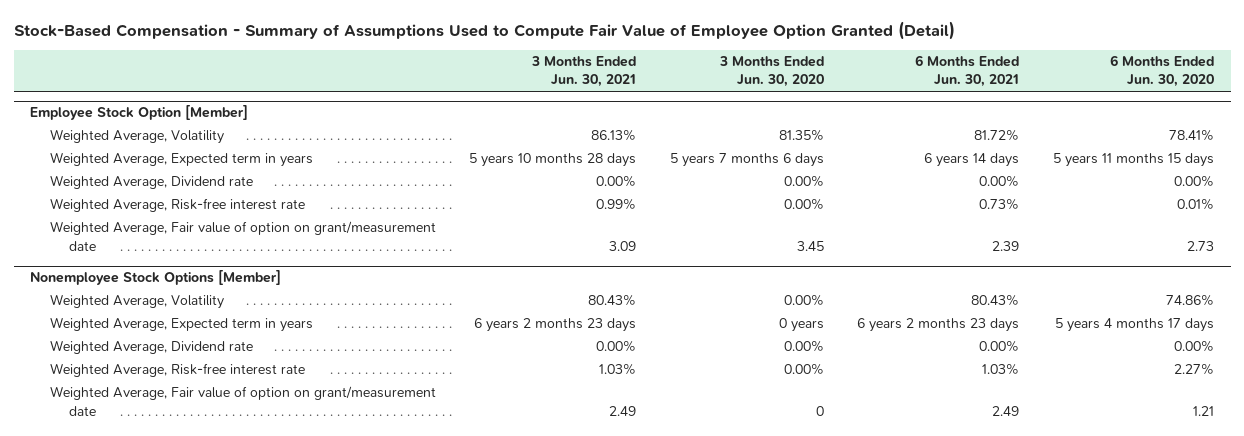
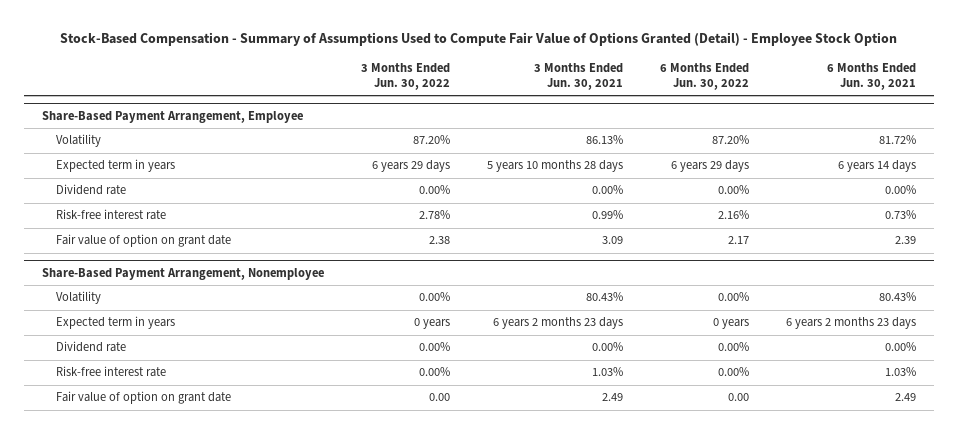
[13,20,955,40] Stock-Based Compensation - Summary of Assumptions Used to Compute Fair Value of Employee Option Granted (Detail) -> [60,32,898,47] Stock-Based Compensation - Summary of Assumptions Used to Compute Fair Value of Options Granted (Detail) - Employee Stock Option
[718,56,824,88] 3 Months Ended Jun. 30, 2020 -> none
[1109,55,1214,88] 6 Months Ended Jun. 30, 2020 -> none
none -> [361,62,451,91] 3 Months Ended Jun. 30, 2022
none -> [659,62,749,91] 6 Months Ended Jun. 30, 2022
[30,270,282,286] Nonemployee Stock Options [Member] -> none
[30,105,249,121] Employee Stock Option [Member] -> [42,110,304,123] Share-Based Payment Arrangement, Employee
[49,129,224,145] Weighted Average, Volatility -> [56,134,102,148] Volatility
[49,152,313,168] Weighted Average, Expected term in years -> [56,159,176,173] Expected term in years
[49,175,253,190] Weighted Average, Dividend rate -> [56,184,127,196] Dividend rate
[49,198,305,213] Weighted Average, Risk-free interest rate -> [56,209,167,221] Risk-free interest rate
[49,221,436,251] Weighted Average, Fair value of option on grant/measurement date -> [56,234,232,248] Fair value of option on grant date
none -> [42,267,325,280] Share-Based Payment Arrangement, Nonemployee
[49,294,224,310] Weighted Average, Volatility -> [56,291,102,305] Volatility
[49,317,313,333] Weighted Average, Expected term in years -> [56,316,176,330] Expected term in years
[49,340,253,355] Weighted Average, Dividend rate -> [56,341,127,353] Dividend rate
[49,363,305,378] Weighted Average, Risk-free interest rate -> [56,366,167,378] Risk-free interest rate
[49,386,436,416] Weighted Average, Fair value of option on grant/measurement date -> [56,391,232,405] Fair value of option on grant date

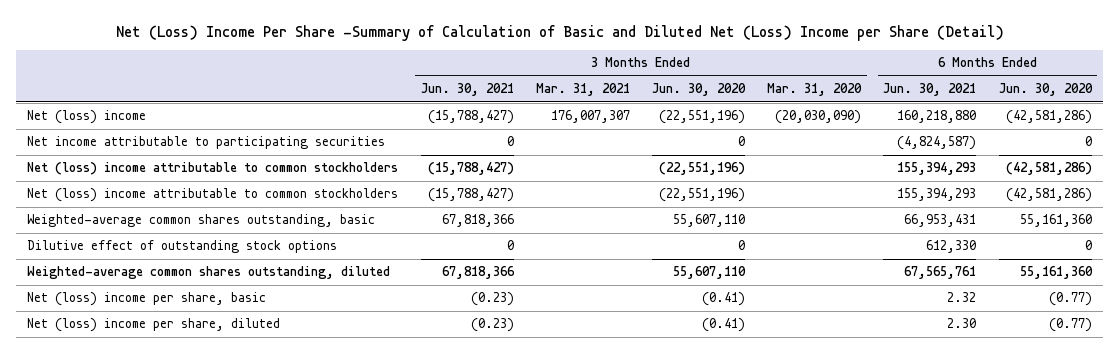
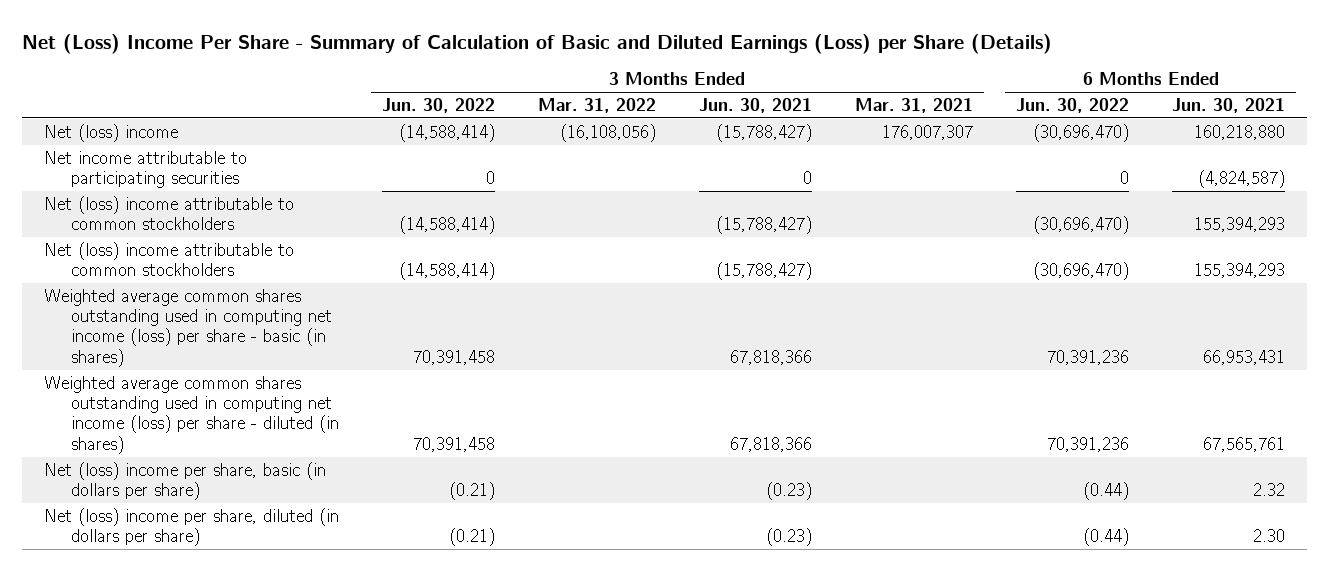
[115,24,1004,41] Net (Loss) Income Per Share -Summary of Calculation of Basic and Diluted Net (Loss) Income per Share (Detail) -> [22,34,1053,55] Net (Loss) Income Per Share - Summary of Calculation of Basic and Diluted Earnings (Loss) per Share (Details)
[652,83,747,97] Jun. 30, 2020 -> none
[767,83,863,97] Mar. 31, 2020 -> none
[998,83,1093,97] Jun. 30, 2020 -> none
none -> [381,97,495,113] Jun. 30, 2022
none -> [537,97,656,113] Mar. 31, 2022
none -> [1016,97,1130,113] Jun. 30, 2022
[27,240,338,254] Dilutive effect of outstanding stock options -> none
[27,214,376,228] Weighted-average common shares outstanding, basic -> [43,288,332,367] Weighted average common shares outstanding used in computing net income (loss) per share - basic (in shares)
[27,266,391,280] Weighted-average common shares outstanding, diluted -> [43,375,339,454] Weighted average common shares outstanding used in computing net income (loss) per share - diluted (in shares)
[27,292,267,307] Net (loss) income per share, basic -> [43,461,326,501] Net (loss) income per share, basic (in dollars per share)
[27,318,281,333] Net (loss) income per share, diluted -> [43,507,339,547] Net (loss) income per share, diluted (in dollars per share)

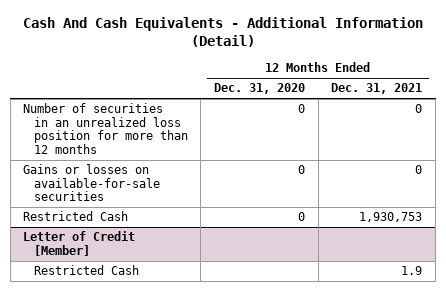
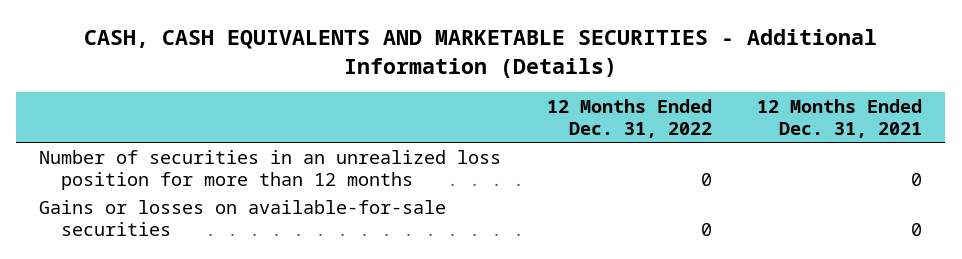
[22,17,423,48] Cash And Cash Equivalents - Additional Information (Detail) -> [83,29,877,78] CASH, CASH EQUIVALENTS AND MARKETABLE SECURITIES - Additional Information (Details)
[213,83,305,95] Dec. 31, 2020 -> none
none -> [546,99,712,139] 12 Months Ended Dec. 31, 2022
[23,211,129,222] Restricted Cash -> none
[23,231,136,256] Letter of Credit [Member] -> none
[33,265,139,276] Restricted Cash -> none

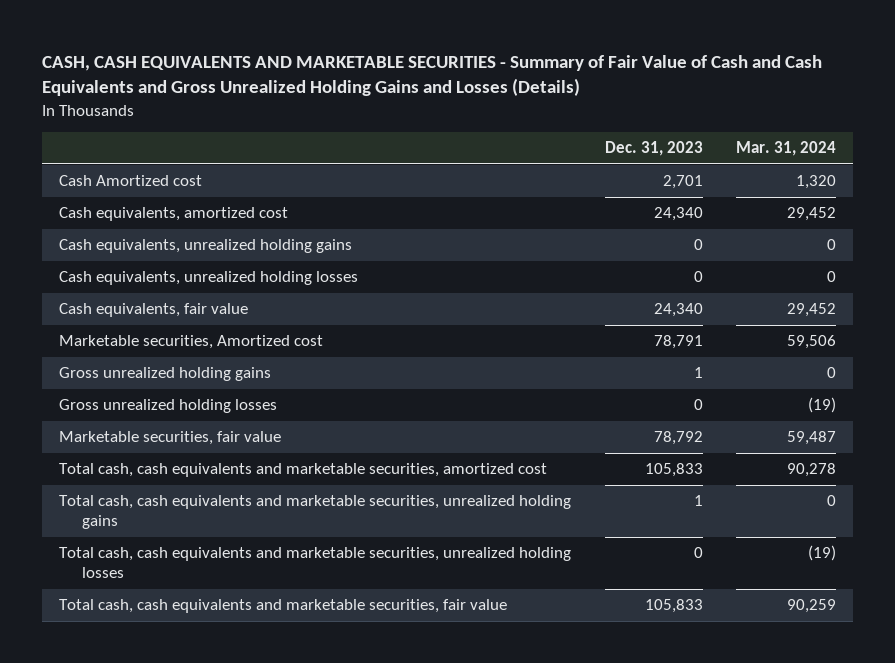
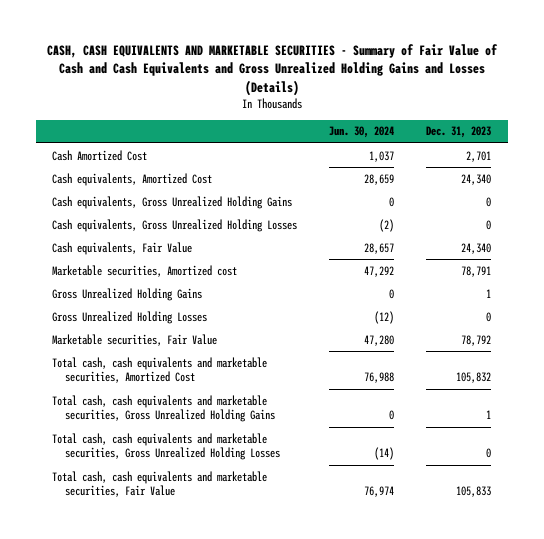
[736,141,837,157] Mar. 31, 2024 -> none
none -> [329,126,395,139] Jun. 30, 2024
[58,175,202,187] Cash Amortized cost -> [52,149,148,161] Cash Amortized Cost
[58,207,288,222] Cash equivalents, amortized cost -> [52,172,213,186] Cash equivalents, Amortized Cost
[58,239,352,254] Cash equivalents, unrealized holding gains -> [52,195,293,209] Cash equivalents, Gross Unrealized Holding Gains
[58,271,358,286] Cash equivalents, unrealized holding losses -> [52,218,298,232] Cash equivalents, Gross Unrealized Holding Losses
[58,303,248,318] Cash equivalents, fair value -> [52,241,193,255] Cash equivalents, Fair Value
[58,367,271,382] Gross unrealized holding gains -> [52,287,203,301] Gross Unrealized Holding Gains
[58,399,277,414] Gross unrealized holding losses -> [52,310,208,324] Gross Unrealized Holding Losses
[58,431,281,446] Marketable securities, fair value -> [52,333,218,346] Marketable securities, Fair Value
[58,463,547,478] Total cash, cash equivalents and marketable securities, amortized cost -> [52,356,268,384] Total cash, cash equivalents and marketable securities, Amortized Cost
[644,463,703,478] 105,833 -> [456,372,492,384] 105,832
[58,495,571,530] Total cash, cash equivalents and marketable securities, unrealized holding gains -> [52,394,276,423] Total cash, cash equivalents and marketable securities, Gross Unrealized Holding Gains
[58,547,571,579] Total cash, cash equivalents and marketable securities, unrealized holding losses -> [52,432,281,461] Total cash, cash equivalents and marketable securities, Gross Unrealized Holding Losses
[58,599,507,614] Total cash, cash equivalents and marketable securities, fair value -> [52,470,268,498] Total cash, cash equivalents and marketable securities, Fair Value

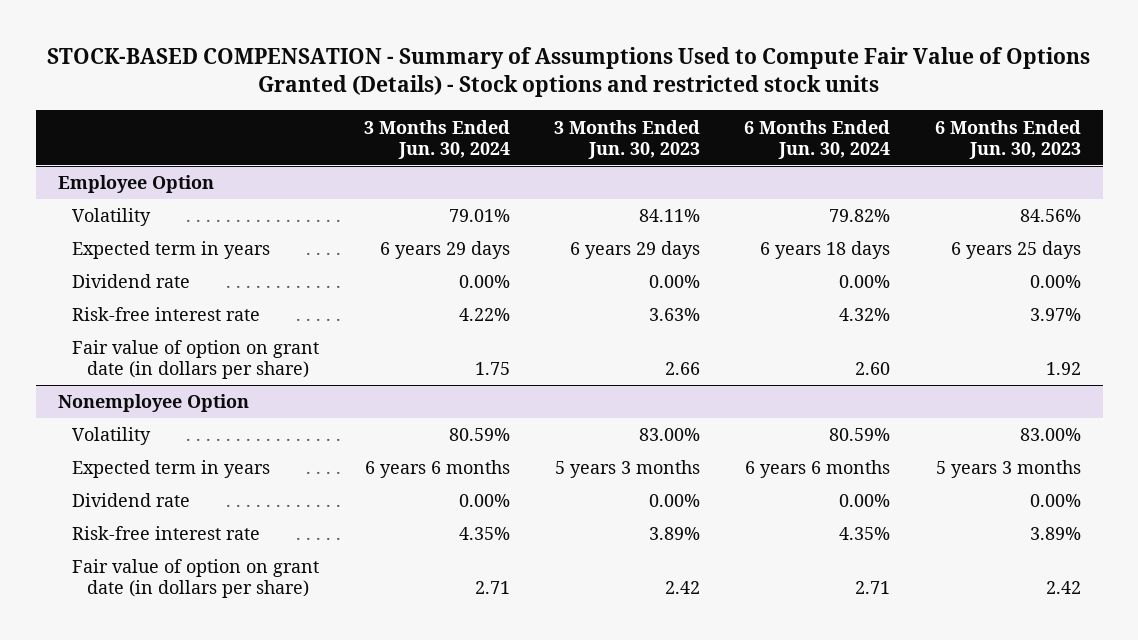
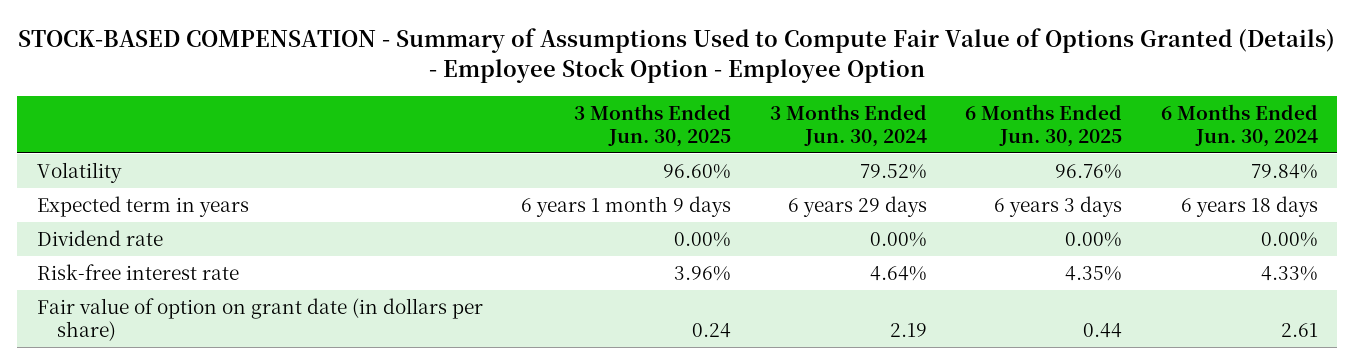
[47,46,1091,98] STOCK-BASED COMPENSATION - Summary of Assumptions Used to Compute Fair Value of Options Granted (Details) - Stock options and restricted stock units -> [18,28,1336,83] STOCK-BASED COMPENSATION - Summary of Assumptions Used to Compute Fair Value of Options Granted (Details) - Employee Stock Option - Employee Option
[553,119,700,159] 3 Months Ended Jun. 30, 2023 -> none
[934,119,1081,159] 6 Months Ended Jun. 30, 2023 -> none
none -> [574,103,732,148] 3 Months Ended Jun. 30, 2025
none -> [965,103,1123,148] 6 Months Ended Jun. 30, 2025
[57,175,214,194] Employee Option -> none
[448,209,510,223] 79.01% -> [859,163,927,179] 79.52%
[829,209,891,223] 79.82% -> [1250,163,1318,179] 79.84%
[57,394,249,413] Nonemployee Option -> none
[72,427,152,446] Volatility -> none
[72,460,271,479] Expected term in years -> none
[72,493,191,508] Dividend rate -> none
[72,526,261,541] Risk-free interest rate -> none
[72,559,320,599] Fair value of option on grant date (in dollars per share) -> none
[458,308,510,322] 4.22% -> [869,265,927,281] 4.64%
[839,308,891,322] 4.32% -> [1260,265,1318,281] 4.33%
[474,362,510,376] 1.75 -> [889,323,927,338] 2.19
[855,362,891,376] 2.60 -> [1280,323,1318,338] 2.61

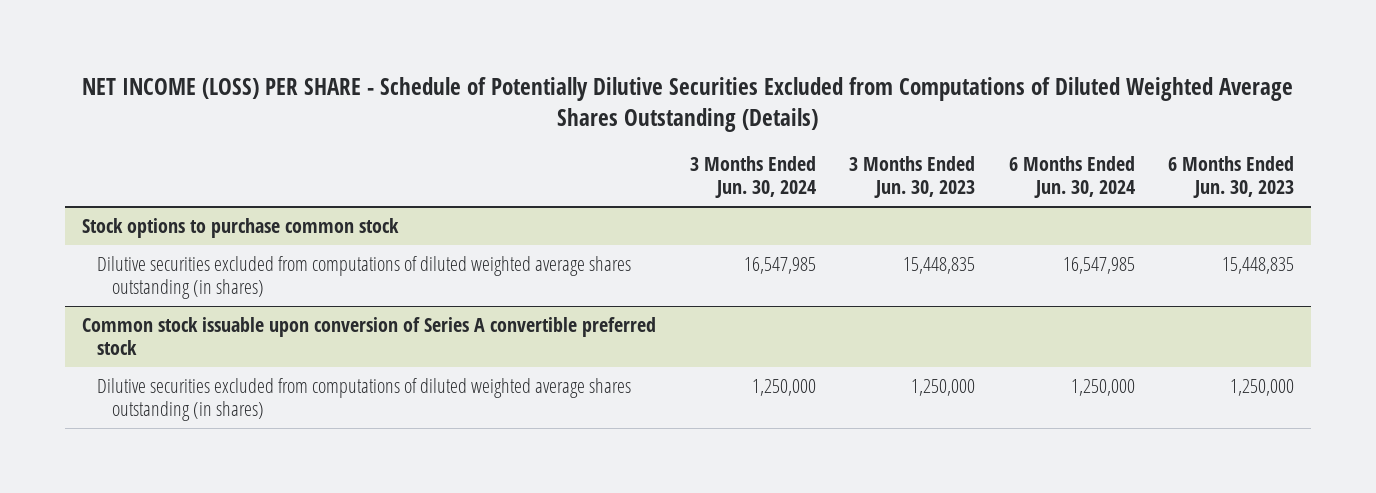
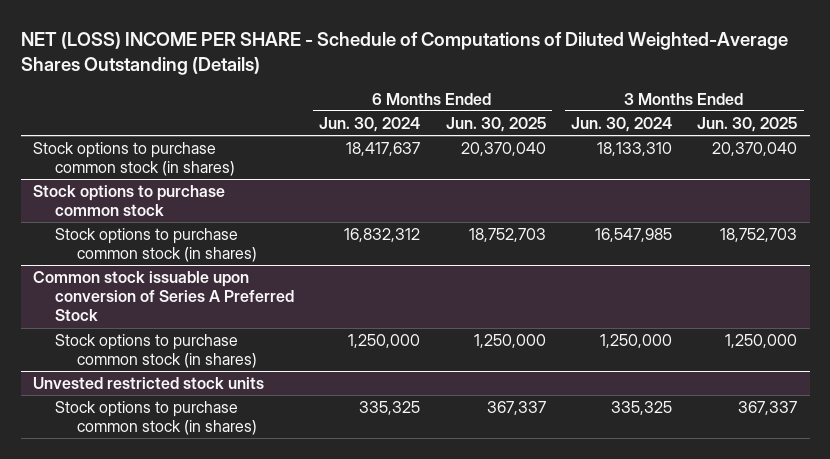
[82,77,1294,132] NET INCOME (LOSS) PER SHARE - Schedule of Potentially Dilutive Securities Excluded from Computations of Diluted Weighted Average Shares Outstanding (Details) -> [20,31,788,75] NET (LOSS) INCOME PER SHARE - Schedule of Computations of Diluted Weighted-Average Shares Outstanding (Details)
[849,155,976,199] 3 Months Ended Jun. 30, 2023 -> none
[1168,155,1295,199] 6 Months Ended Jun. 30, 2023 -> none
none -> [445,116,546,132] Jun. 30, 2025
none -> [697,116,798,132] Jun. 30, 2025
none -> [33,141,235,177] Stock options to purchase common stock (in shares)
[96,255,631,300] Dilutive securities excluded from computations of diluted weighted average shares outstanding (in shares) -> none
none -> [54,227,257,263] Stock options to purchase common stock (in shares)
[82,316,657,356] Common stock issuable upon conversion of Series A convertible preferred stock -> [33,270,294,322] Common stock issuable upon conversion of Series A Preferred Stock
[96,377,631,422] Dilutive securities excluded from computations of diluted weighted average shares outstanding (in shares) -> [54,333,257,369] Stock options to purchase common stock (in shares)
none -> [33,376,265,389] Unvested restricted stock units
none -> [54,400,257,436] Stock options to purchase common stock (in shares)

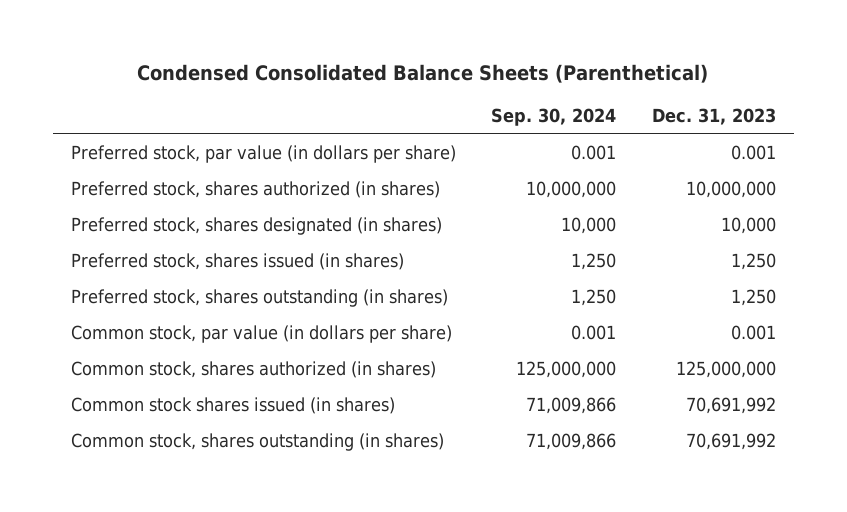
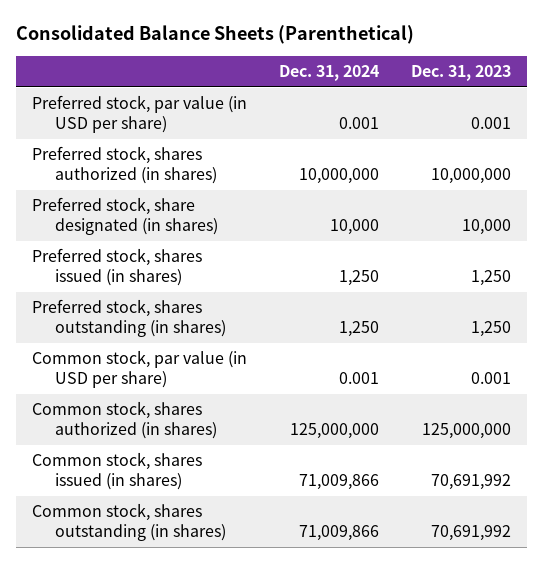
[137,64,709,84] Condensed Consolidated Balance Sheets (Parenthetical) -> [15,25,414,45] Consolidated Balance Sheets (Parenthetical)
[491,108,617,127] Sep. 30, 2024 -> none
none -> [279,65,380,82] Dec. 31, 2024
[70,145,456,164] Preferred stock, par value (in dollars per share) -> [31,94,247,134] Preferred stock, par value (in USD per share)
[70,217,442,236] Preferred stock, shares designated (in shares) -> [31,196,219,236] Preferred stock, share designated (in shares)
[70,325,452,344] Common stock, par value (in dollars per share) -> [31,349,247,389] Common stock, par value (in USD per share)
[70,397,395,415] Common stock shares issued (in shares) -> [31,451,202,491] Common stock, shares issued (in shares)

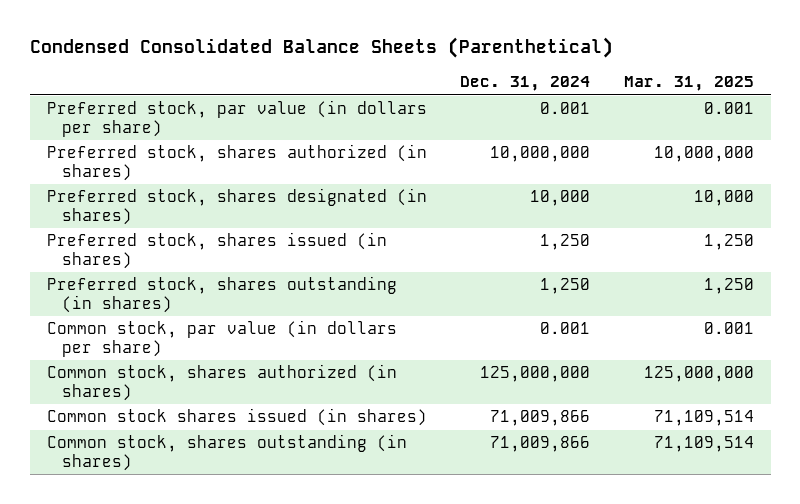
[15,25,414,45] Consolidated Balance Sheets (Parenthetical) -> [29,37,613,59] Condensed Consolidated Balance Sheets (Parenthetical)
[411,65,512,82] Dec. 31, 2023 -> none
none -> [623,76,754,92] Mar. 31, 2025
[31,94,247,134] Preferred stock, par value (in USD per share) -> [46,100,427,137] Preferred stock, par value (in dollars per share)
[31,196,219,236] Preferred stock, share designated (in shares) -> [46,188,427,225] Preferred stock, shares designated (in shares)
[31,349,247,389] Common stock, par value (in USD per share) -> [46,320,397,357] Common stock, par value (in dollars per share)
[31,451,202,491] Common stock, shares issued (in shares) -> [46,408,427,427] Common stock shares issued (in shares)

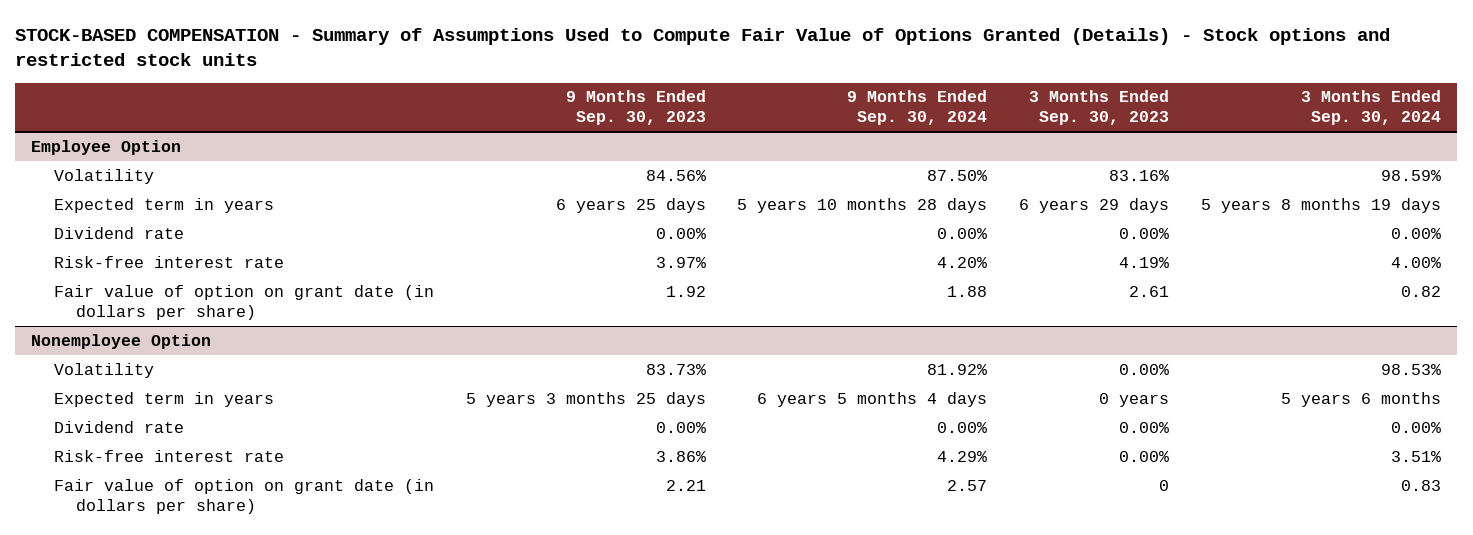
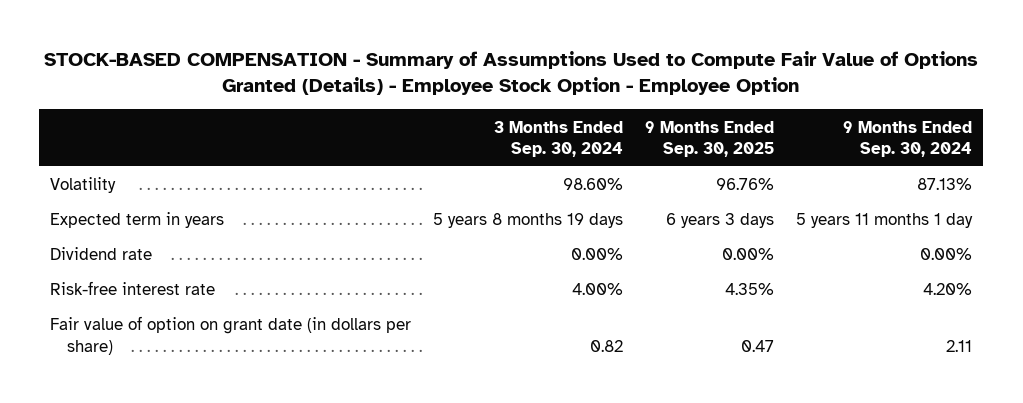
[15,27,1391,67] STOCK-BASED COMPENSATION - Summary of Assumptions Used to Compute Fair Value of Options Granted (Details) - Stock options and restricted stock units -> [44,50,979,96] STOCK-BASED COMPENSATION - Summary of Assumptions Used to Compute Fair Value of Options Granted (Details) - Employee Stock Option - Employee Option
[565,90,706,126] 9 Months Ended Sep. 30, 2023 -> none
[1029,90,1170,126] 3 Months Ended Sep. 30, 2023 -> none
none -> [645,120,775,158] 9 Months Ended Sep. 30, 2025
[31,139,182,155] Employee Option -> none
[927,169,988,181] 87.50% -> [917,178,973,191] 87.13%
[1381,169,1442,181] 98.59% -> [563,178,624,191] 98.60%
[737,197,988,213] 5 years 10 months 28 days -> [796,213,974,229] 5 years 11 months 1 day
[31,333,212,349] Nonemployee Option -> none
[53,362,154,378] Volatility -> none
[53,391,274,407] Expected term in years -> none
[53,420,184,433] Dividend rate -> none
[53,449,284,462] Risk-free interest rate -> none
[53,478,434,514] Fair value of option on grant date (in dollars per share) -> none
[947,285,988,297] 1.88 -> [946,339,973,352] 2.11

